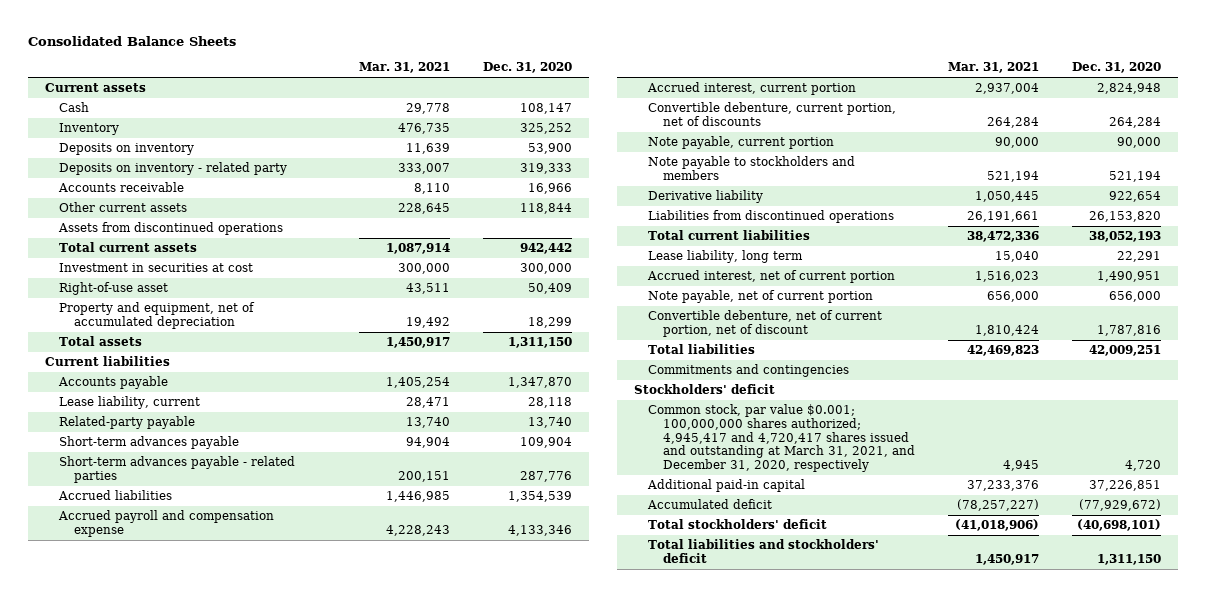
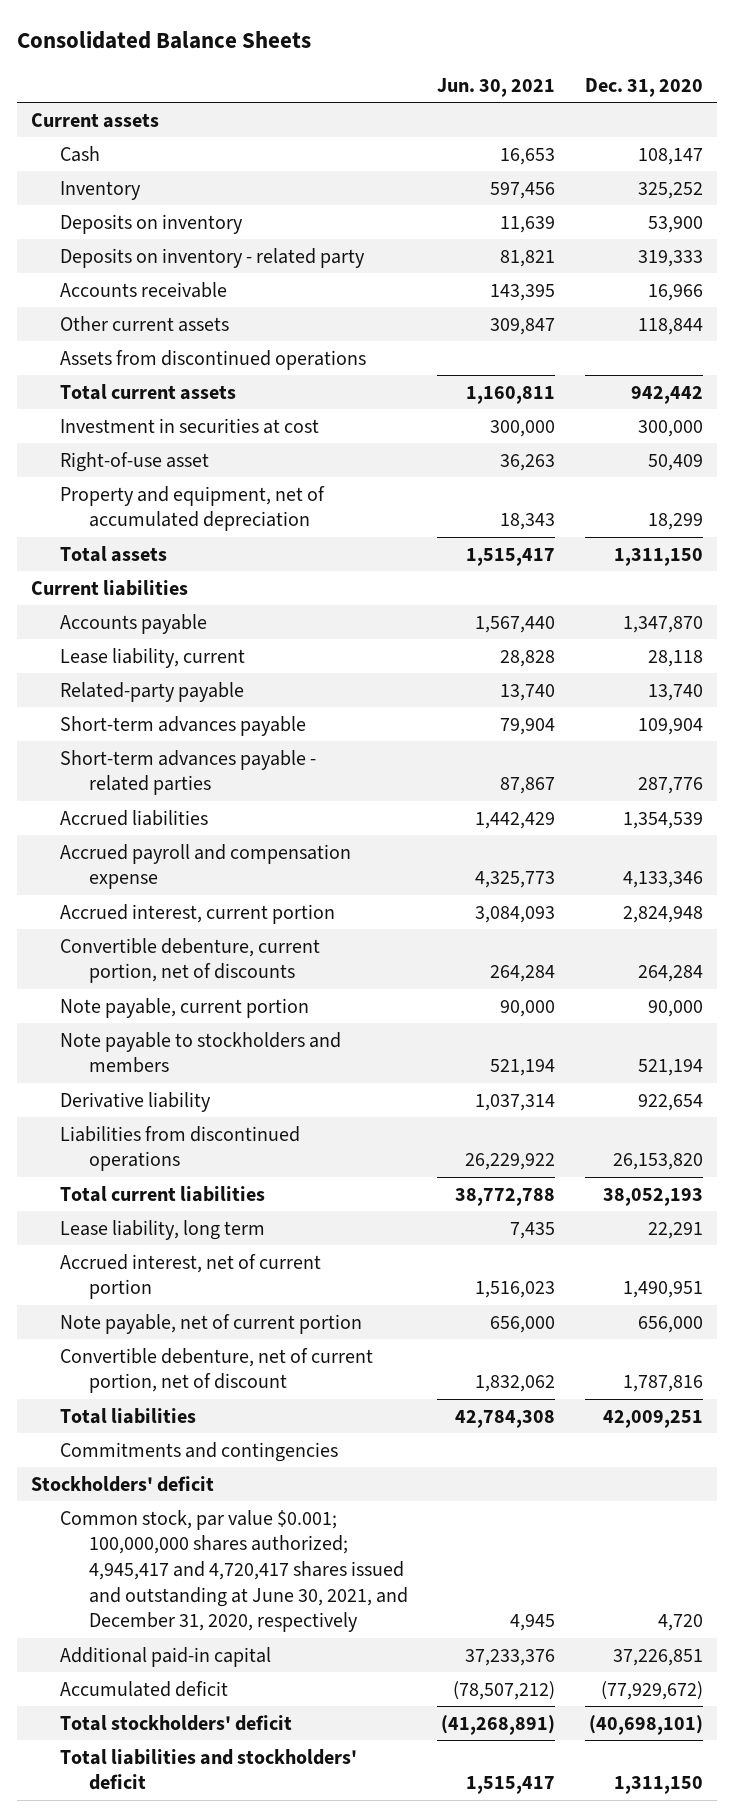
[359,62,451,74] Mar. 31, 2021 -> none
none -> [437,77,556,97] Jun. 30, 2021
[648,404,916,473] Common stock, par value $0.001; 100,000,000 shares authorized; 4,945,417 and 4,720,417 shares issued and outstanding at March 31, 2021, and December 31, 2020, respectively -> [60,1509,409,1633] Common stock, par value $0.001; 100,000,000 shares authorized; 4,945,417 and 4,720,417 shares issued and outstanding at June 30, 2021, and December 31, 2020, respectively

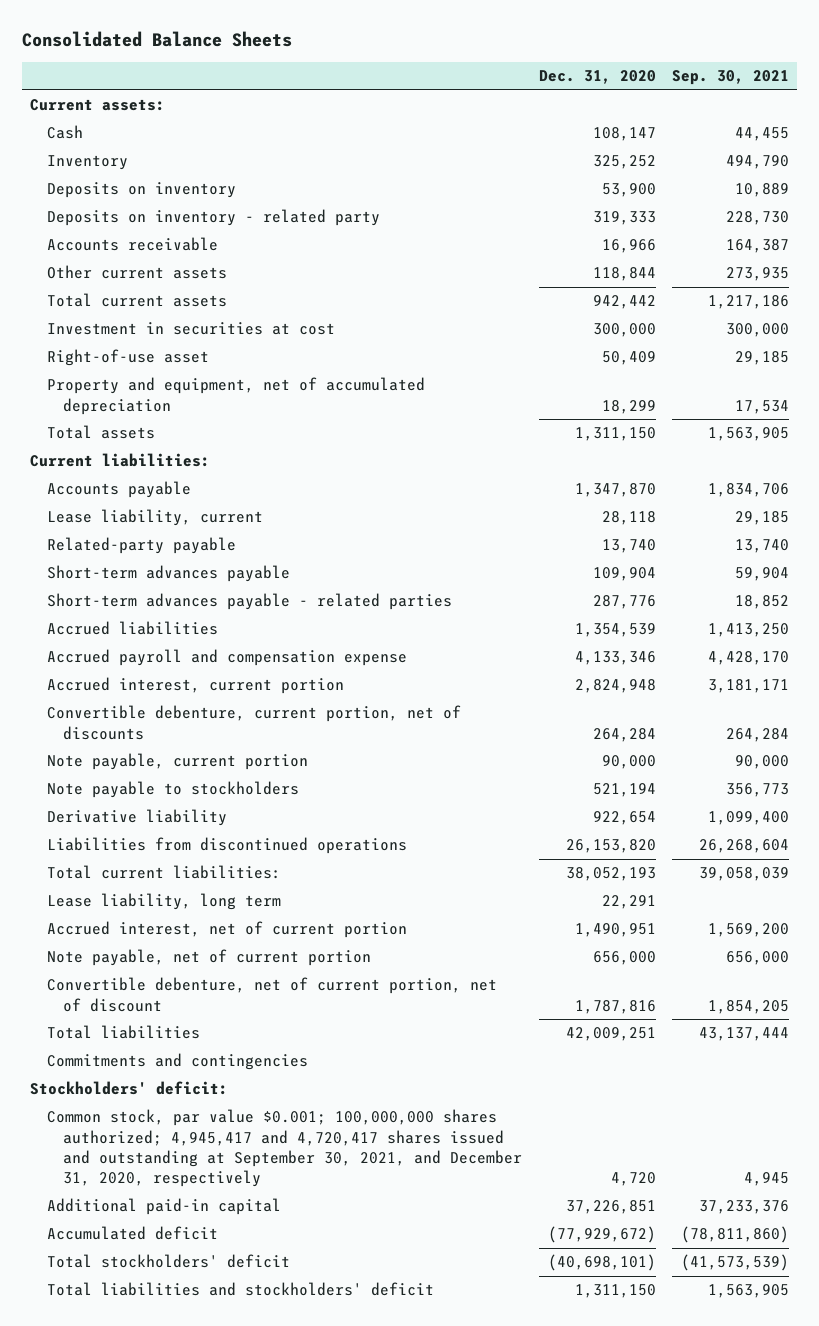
[437,77,556,97] Jun. 30, 2021 -> none
none -> [672,70,790,86] Sep. 30, 2021
[31,112,160,128] Current assets -> [30,99,166,112] Current assets:
[60,349,367,370] Assets from discontinued operations -> none
[31,579,189,596] Current liabilities -> [30,453,211,468] Current liabilities:
[60,1031,342,1074] Note payable to stockholders and members -> [46,781,299,799] Note payable to stockholders
[60,1185,266,1202] Total current liabilities -> [46,865,281,880] Total current liabilities:
[31,1475,215,1492] Stockholders' deficit -> [30,1081,229,1096] Stockholders' deficit:
[60,1509,409,1633] Common stock, par value $0.001; 100,000,000 shares authorized; 4,945,417 and 4,720,417 shares issued and outstanding at June 30, 2021, and December 31, 2020, respectively -> [46,1109,523,1188] Common stock, par value $0.001; 100,000,000 shares authorized; 4,945,417 and 4,720,417 shares issued and outstanding at September 30, 2021, and December 31, 2020, respectively

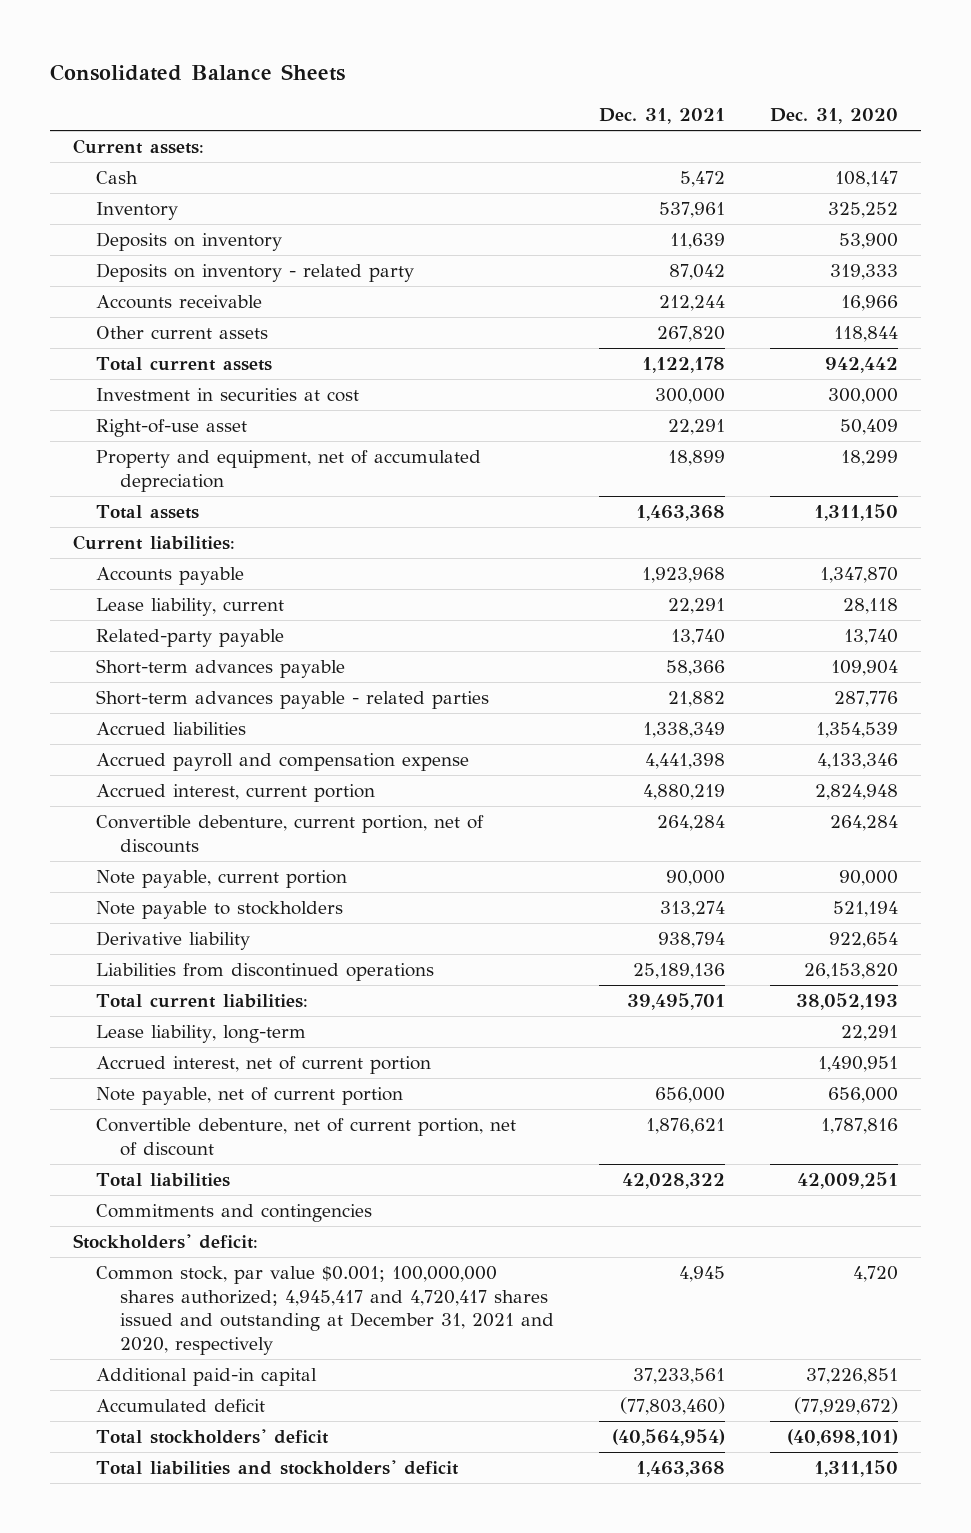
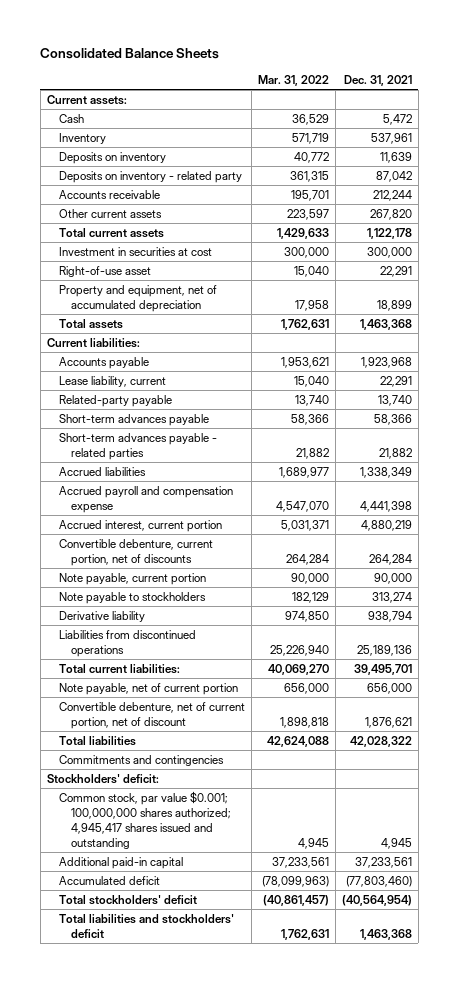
[770,108,899,125] Dec. 31, 2020 -> none
none -> [257,74,329,86] Mar. 31, 2022
[96,1025,307,1044] Lease liability, long-term -> none
[96,1056,432,1075] Accrued interest, net of current portion -> none
[96,1266,554,1355] Common stock, par value $0.001; 100,000,000 shares authorized; 4,945,417 and 4,720,417 shares issued and outstanding at December 31, 2021 and 2020, respectively -> [58,790,231,849] Common stock, par value $0.001; 100,000,000 shares authorized; 4,945,417 shares issued and outstanding

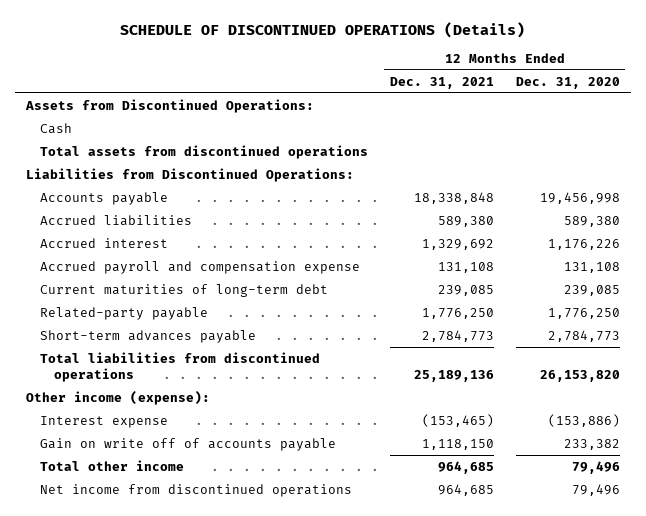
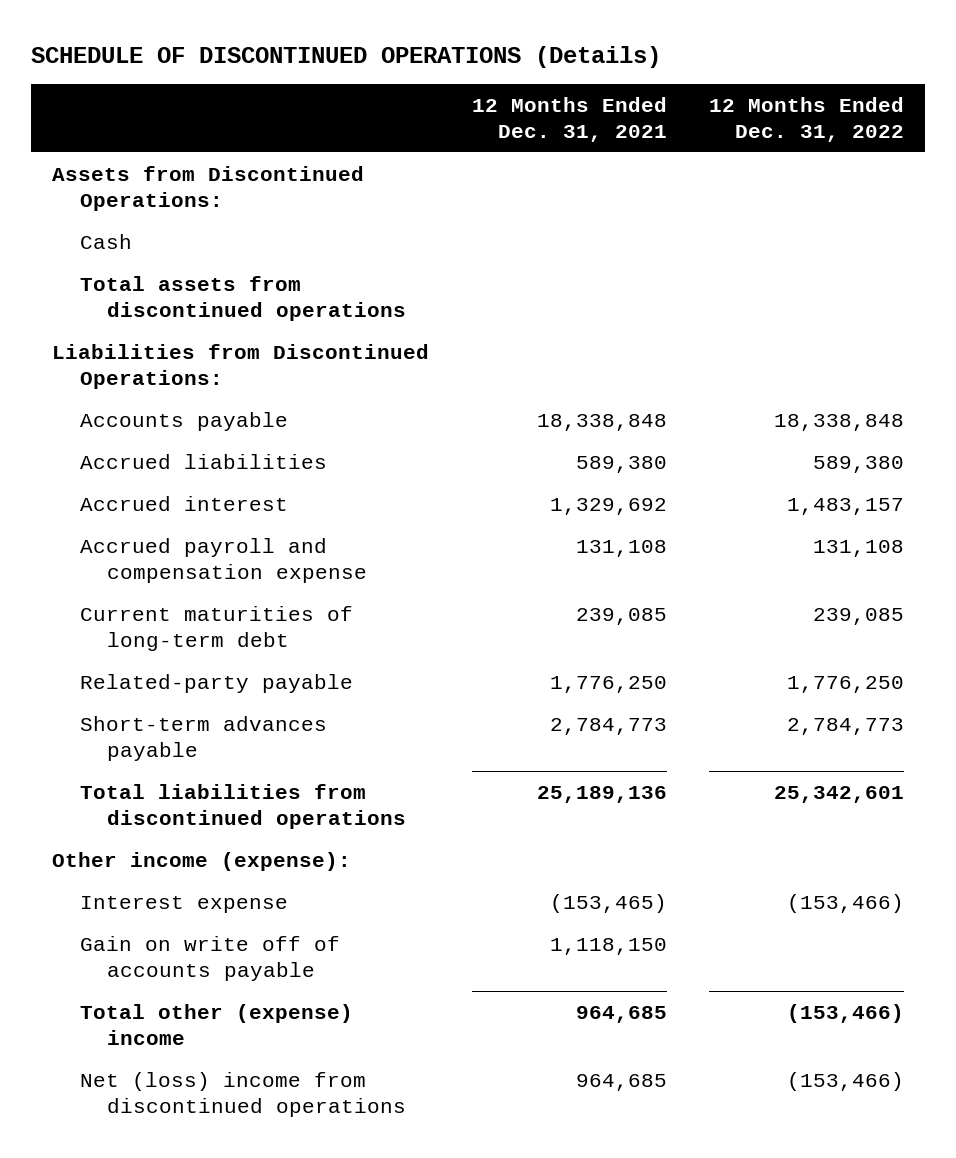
[515,76,620,89] Dec. 31, 2020 -> none
none -> [709,97,905,142] 12 Months Ended Dec. 31, 2022
[39,459,184,471] Total other income -> [79,1003,353,1045] Total other (expense) income
[39,483,352,497] Net income from discontinued operations -> [79,1071,407,1117] Net (loss) income from discontinued operations

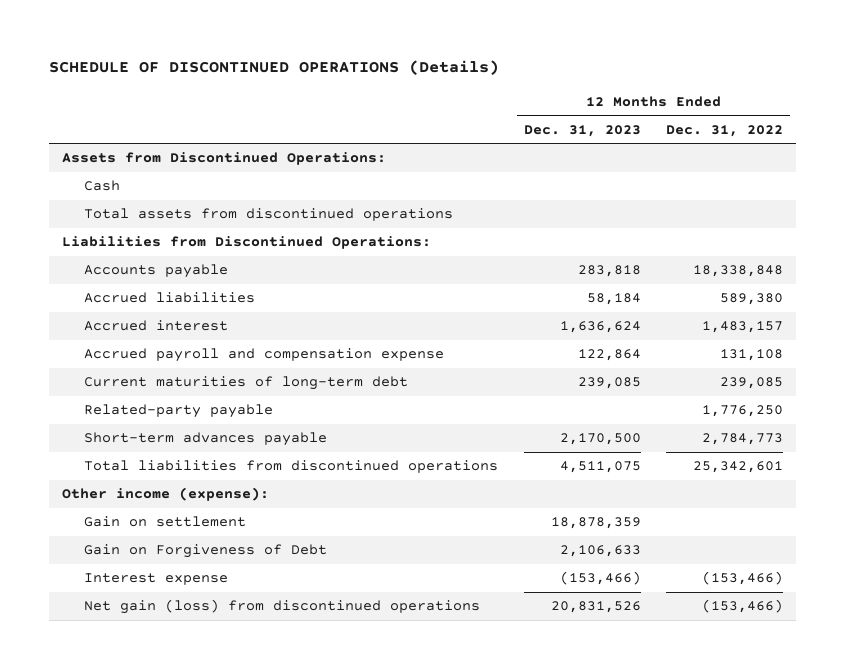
[471,97,667,142] 12 Months Ended Dec. 31, 2021 -> none
none -> [523,124,641,137] Dec. 31, 2023
none -> [84,516,247,528] Gain on settlement
none -> [84,544,328,559] Gain on Forgiveness of Debt
[79,935,340,981] Gain on write off of accounts payable -> none
[79,1003,353,1045] Total other (expense) income -> none
[79,1071,407,1117] Net (loss) income from discontinued operations -> [84,599,481,615] Net gain (loss) from discontinued operations

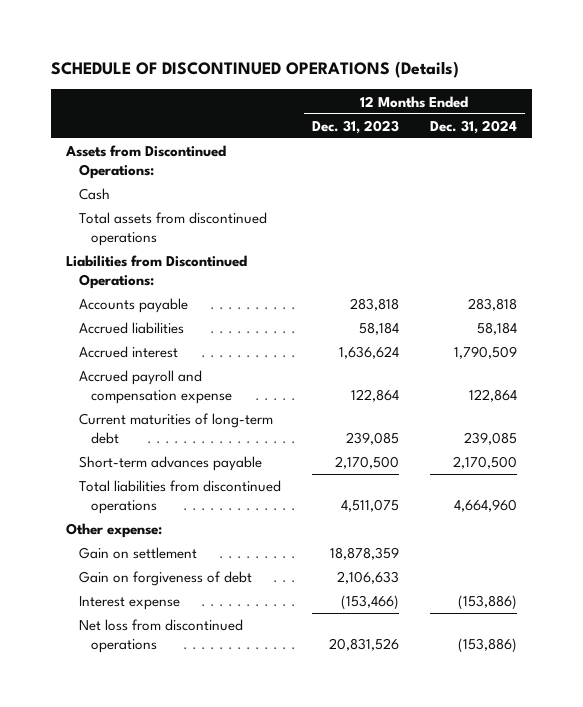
[666,124,784,137] Dec. 31, 2022 -> none
none -> [429,119,517,134] Dec. 31, 2024
[84,404,274,419] Related-party payable -> none
[61,487,269,502] Other income (expense): -> [66,523,163,539] Other expense:
[84,544,328,559] Gain on Forgiveness of Debt -> [78,571,252,587] Gain on forgiveness of debt
[84,599,481,615] Net gain (loss) from discontinued operations -> [78,619,243,653] Net loss from discontinued operations

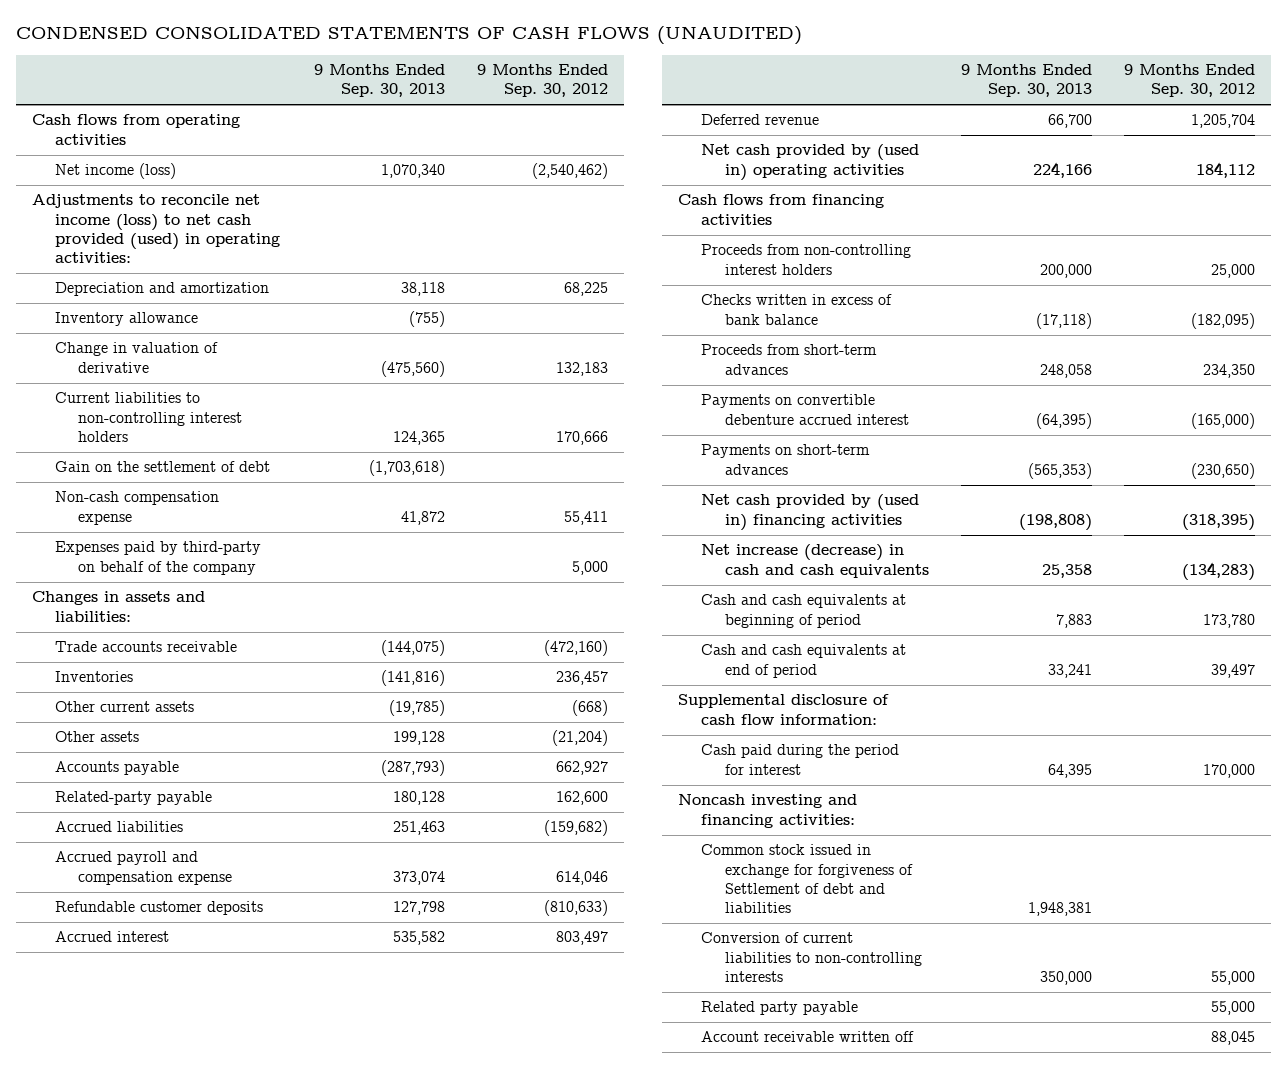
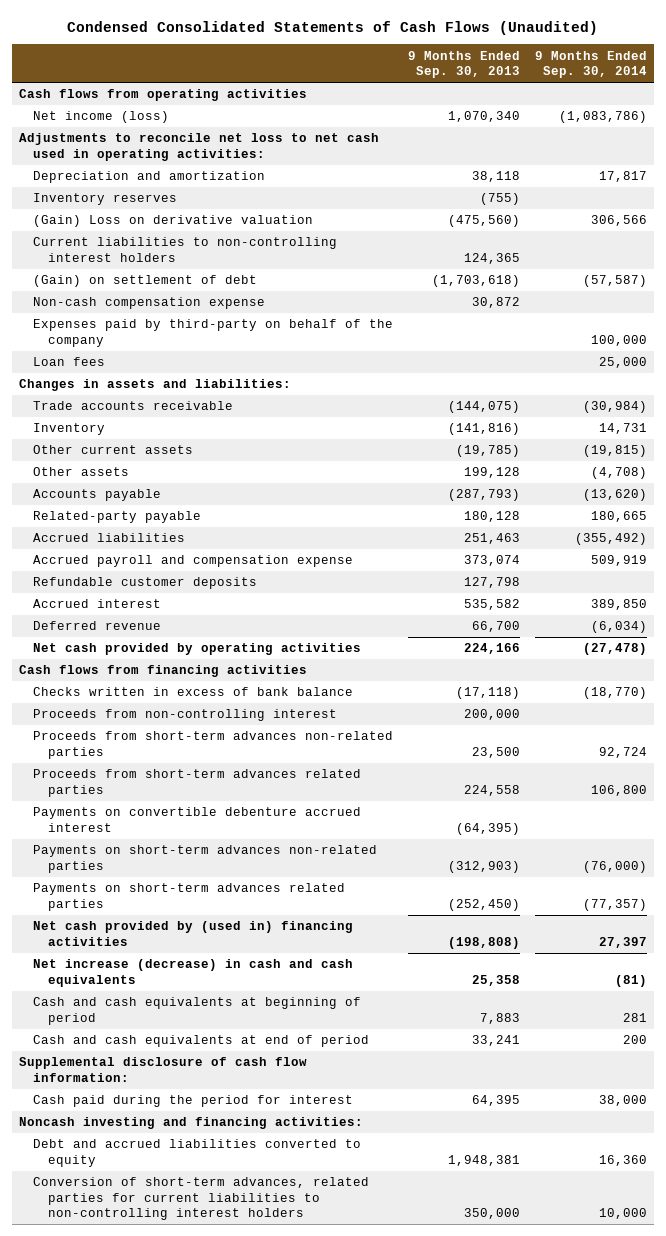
[15,26,802,46] CONDENSED CONSOLIDATED STATEMENTS OF CASH FLOWS (UNAUDITED) -> [67,20,599,35] Condensed Consolidated Statements of Cash Flows (Unaudited)
[477,64,609,98] 9 Months Ended Sep. 30, 2012 -> none
none -> [534,50,647,79] 9 Months Ended Sep. 30, 2014
[31,194,280,264] Adjustments to reconcile net income (loss) to net cash provided (used) in operating activities: -> [19,133,380,161] Adjustments to reconcile net loss to net cash used in operating activities:
[54,312,198,327] Inventory allowance -> [33,193,178,206] Inventory reserves
[54,342,218,373] Change in valuation of derivative -> [33,215,314,228] (Gain) Loss on derivative valuation
[54,461,270,473] Gain on the settlement of debt -> [33,275,258,288] (Gain) on settlement of debt
[400,510,445,525] 41,872 -> [472,297,521,309] 30,872
none -> [33,357,106,367] Loan fees
[54,671,133,683] Inventories -> [33,423,106,436] Inventory
[701,144,920,181] Net cash provided by (used in) operating activities -> [33,643,362,656] Net cash provided by operating activities
[701,244,912,275] Proceeds from non-controlling interest holders -> none
none -> [33,709,338,722] Proceeds from non-controlling interest
none -> [33,731,394,759] Proceeds from short-term advances non-related parties
[701,344,878,375] Proceeds from short-term advances -> [33,769,362,797] Proceeds from short-term advances related parties
[1039,363,1092,378] 248,058 -> [464,784,521,796] 224,558
none -> [33,845,378,873] Payments on short-term advances non-related parties
[701,444,871,475] Payments on short-term advances -> [33,883,346,911] Payments on short-term advances related parties
[1027,462,1092,479] (565,353) -> [448,898,521,911] (252,450)
[701,1001,859,1016] Related party payable -> none
[701,1031,915,1043] Account receivable written off -> none
[701,844,913,914] Common stock issued in exchange for forgiveness of Settlement of debt and liabilities -> [33,1139,362,1167] Debt and accrued liabilities converted to equity
[701,932,922,983] Conversion of current liabilities to non-controlling interests -> [33,1177,370,1221] Conversion of short-term advances, related parties for current liabilities to non-controlling interest holders

